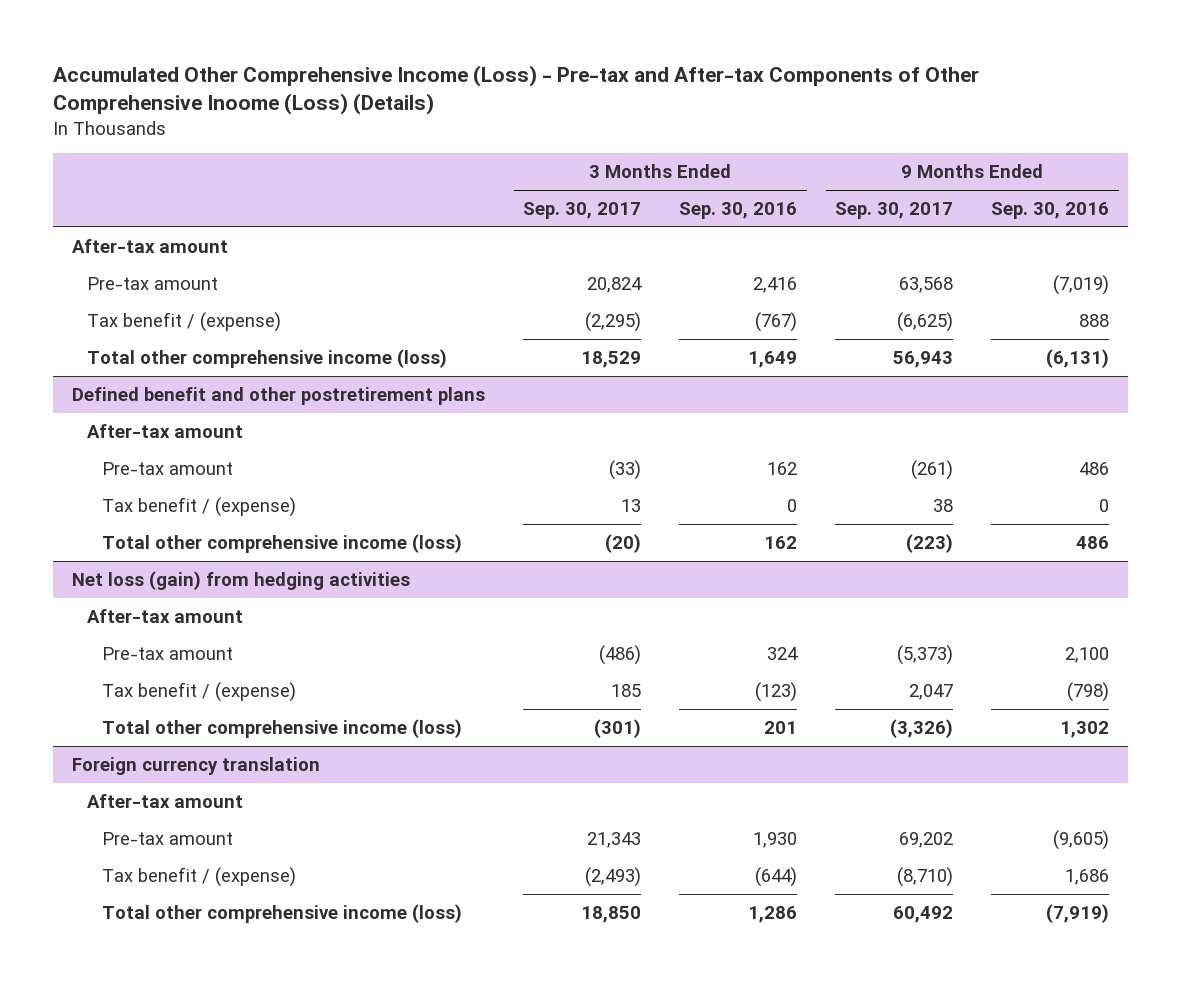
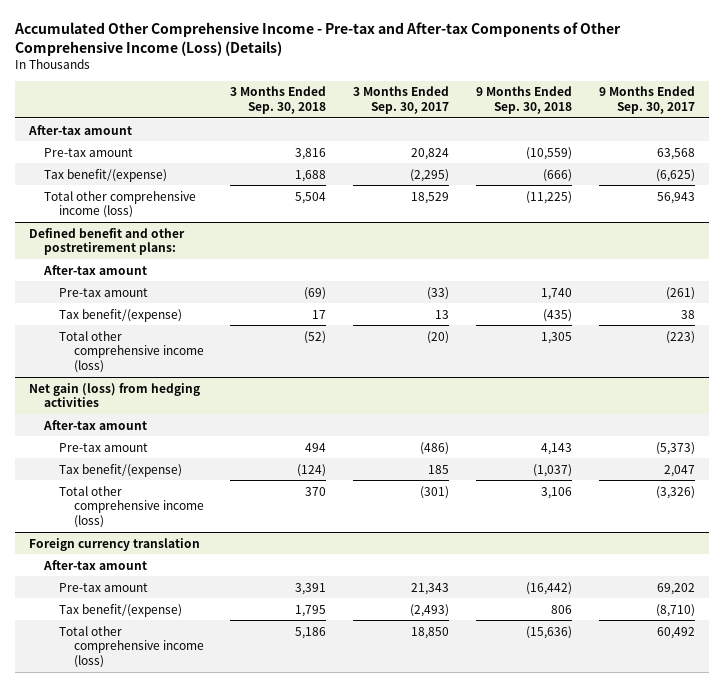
[53,64,980,116] Accumulated Other Comprehensive Income (Loss) - Pre-tax and After-tax Components of Other Comprehensive Inoome (Loss) (Details) -> [14,21,622,56] Accumulated Other Comprehensive Income - Pre-tax and After-tax Components of Other Comprehensive Income (Loss) (Details)
[679,202,798,220] Sep. 30, 2016 -> none
[991,202,1110,220] Sep. 30, 2016 -> none
none -> [230,86,327,115] 3 Months Ended Sep. 30, 2018
none -> [476,86,573,115] 9 Months Ended Sep. 30, 2018
[86,311,281,332] Tax benefit / (expense) -> [43,168,167,182] Tax benefit/(expense)
[72,386,486,405] Defined benefit and other postretirement plans -> [28,227,185,256] Defined benefit and other postretirement plans:
[101,496,296,517] Tax benefit / (expense) -> [58,308,182,322] Tax benefit/(expense)
[72,570,411,590] Net loss (gain) from hedging activities -> [28,382,200,408] Net gain (loss) from hedging activities
[101,681,296,702] Tax benefit / (expense) -> [58,463,182,477] Tax benefit/(expense)
[101,866,296,887] Tax benefit / (expense) -> [58,603,182,617] Tax benefit/(expense)

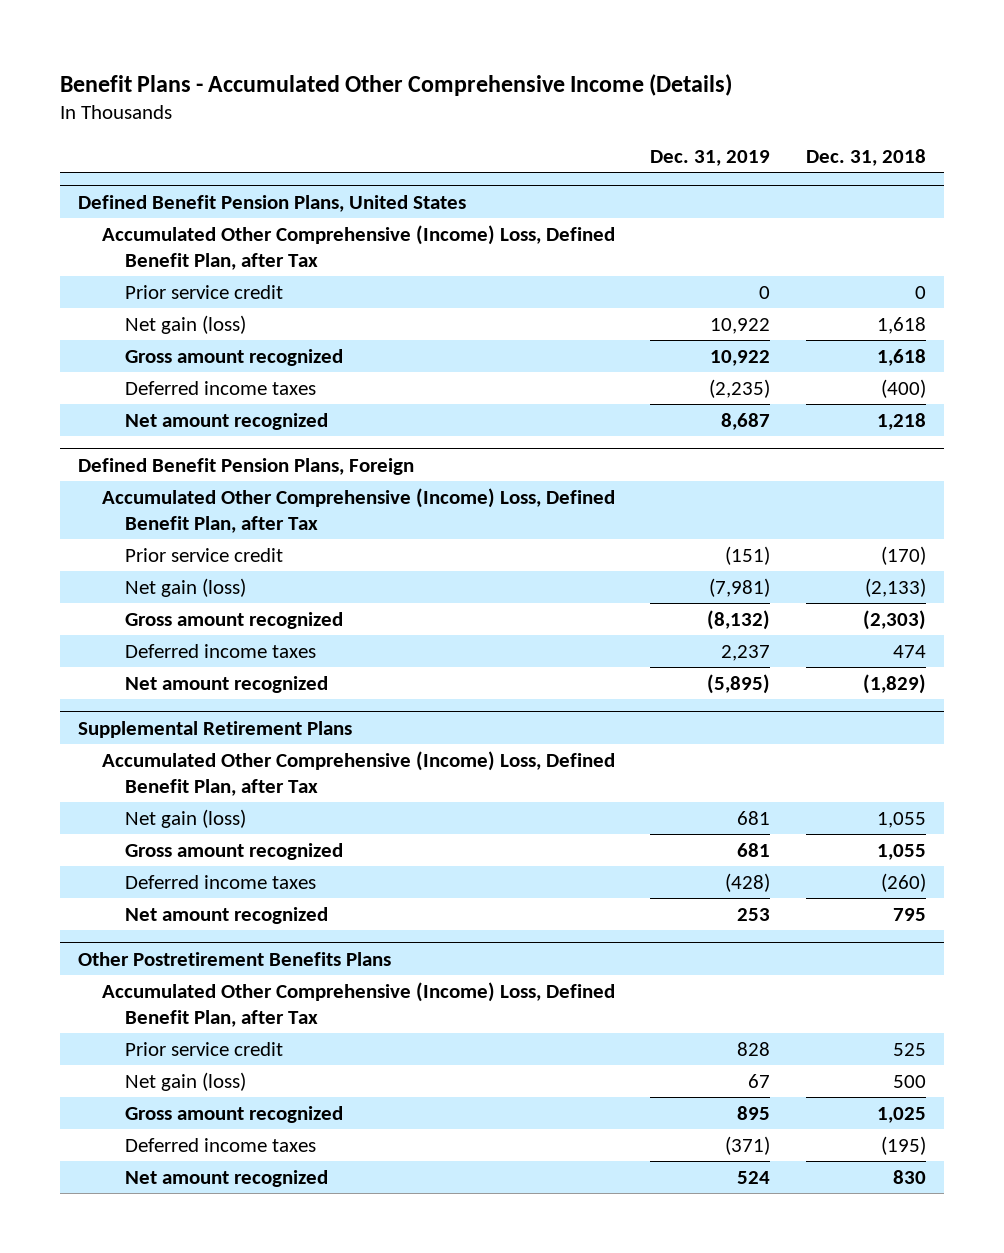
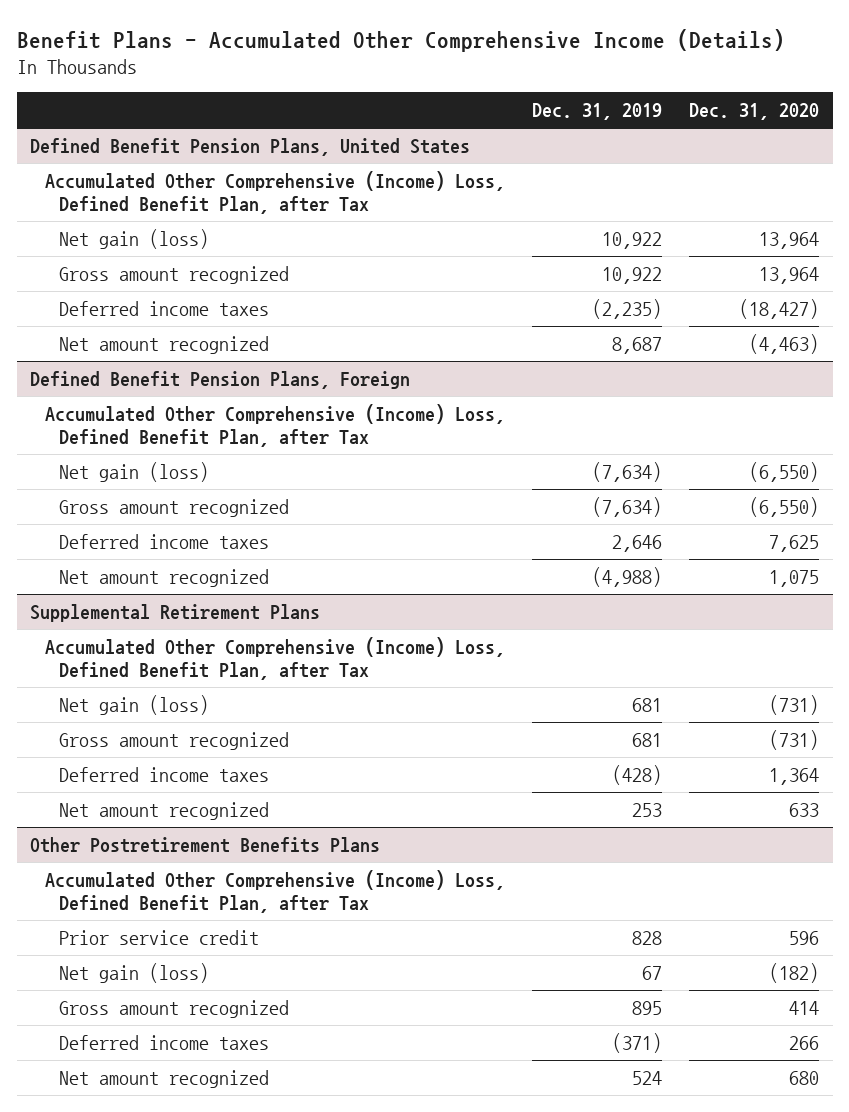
[805,148,926,166] Dec. 31, 2018 -> none
none -> [689,102,820,120] Dec. 31, 2020
[124,284,283,299] Prior service credit -> none
[124,547,283,562] Prior service credit -> none
[709,577,771,597] (7,981) -> [591,461,662,482] (7,634)
[707,609,771,630] (8,132) -> [591,496,662,517] (7,634)
[721,644,771,661] 2,237 -> [611,534,662,552] 2,646
[707,673,771,694] (5,895) -> [591,566,662,587] (4,988)

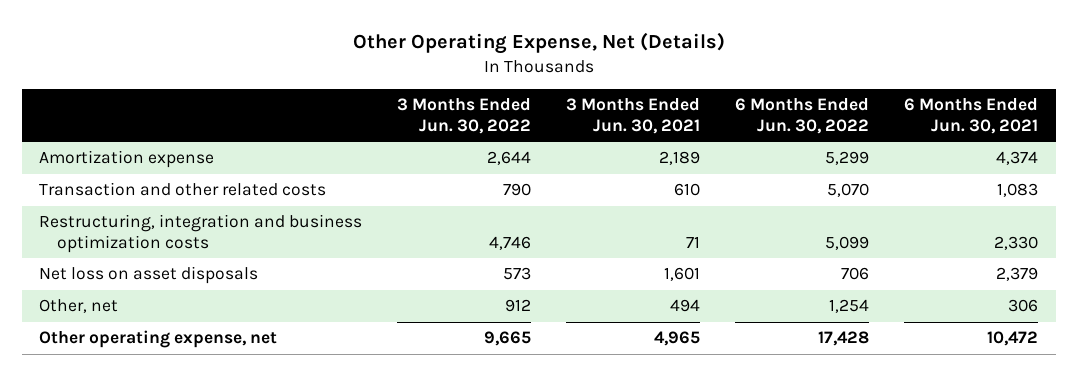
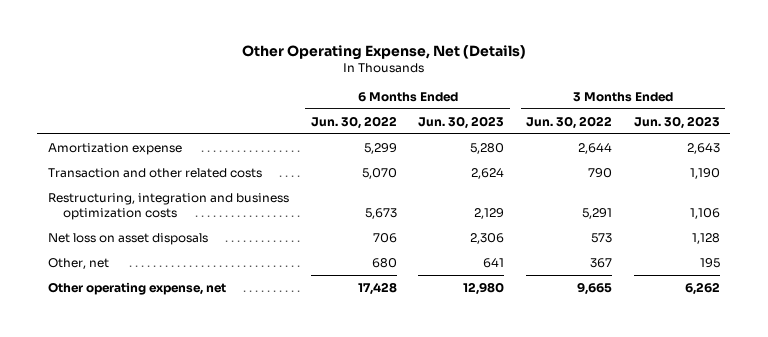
[566,98,701,134] 3 Months Ended Jun. 30, 2021 -> none
[904,98,1039,134] 6 Months Ended Jun. 30, 2021 -> none
none -> [418,115,505,129] Jun. 30, 2023
none -> [633,115,720,129] Jun. 30, 2023
[489,235,532,250] 4,746 -> [581,208,612,220] 5,291
[825,235,870,250] 5,099 -> [364,208,397,220] 5,673
[505,299,532,313] 912 -> [589,257,612,268] 367
[829,299,870,314] 1,254 -> [371,257,397,268] 680

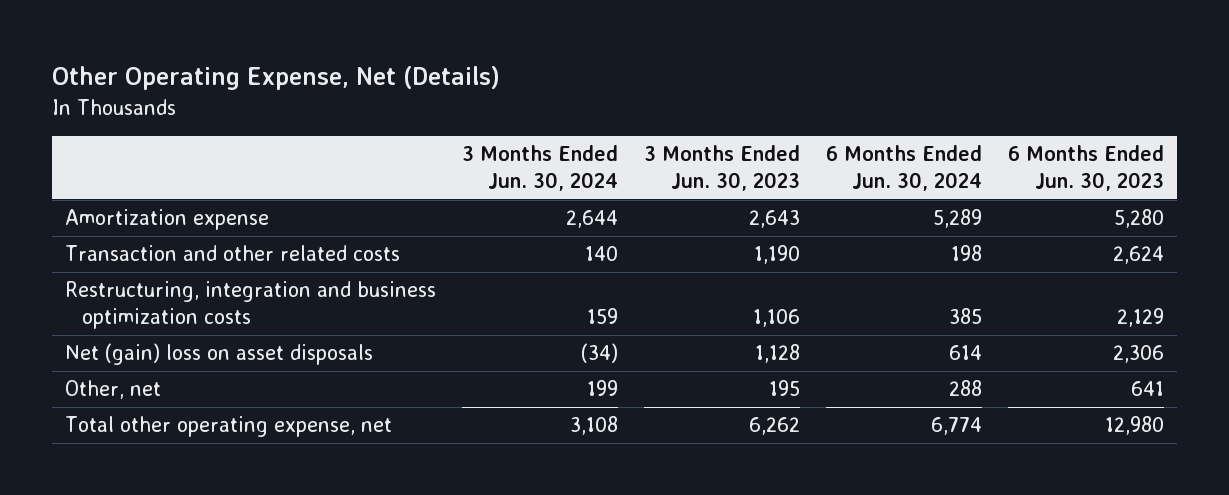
[310,115,397,129] Jun. 30, 2022 -> none
[525,115,612,129] Jun. 30, 2022 -> none
none -> [461,145,618,192] 3 Months Ended Jun. 30, 2024
none -> [825,145,982,192] 6 Months Ended Jun. 30, 2024
[48,232,209,245] Net loss on asset disposals -> [64,343,373,366] Net (gain) loss on asset disposals
[48,281,227,295] Other operating expense, net -> [64,416,392,438] Total other operating expense, net

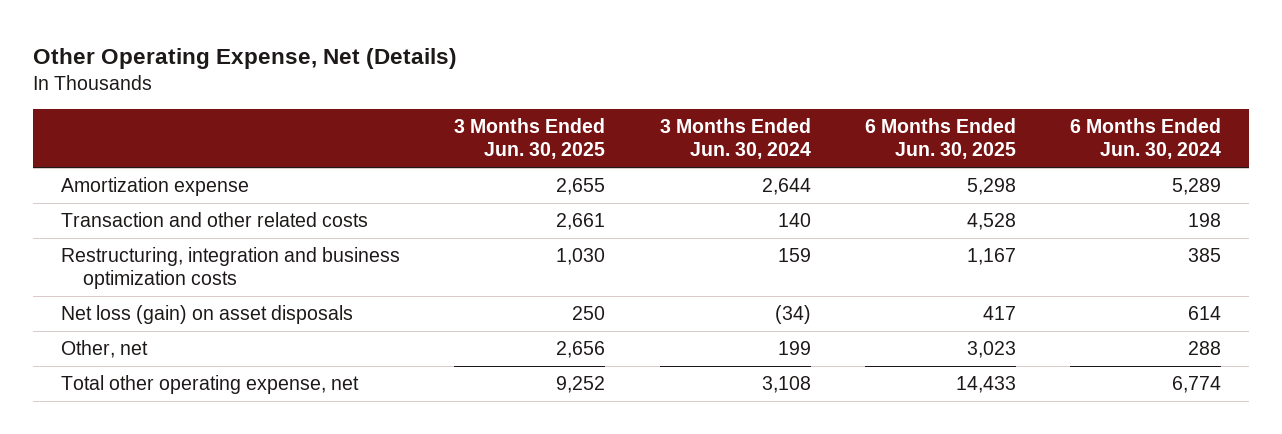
[643,145,800,192] 3 Months Ended Jun. 30, 2023 -> none
[1007,145,1164,192] 6 Months Ended Jun. 30, 2023 -> none
none -> [454,118,606,160] 3 Months Ended Jun. 30, 2025
none -> [865,118,1017,160] 6 Months Ended Jun. 30, 2025
[64,343,373,366] Net (gain) loss on asset disposals -> [60,305,353,325] Net loss (gain) on asset disposals

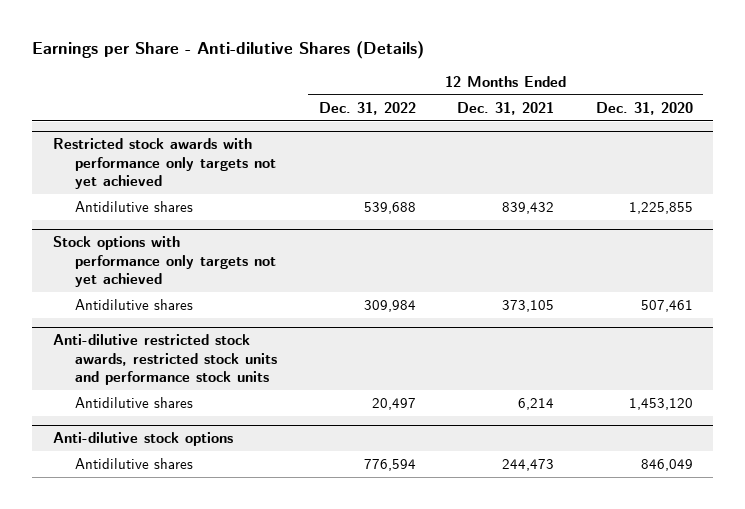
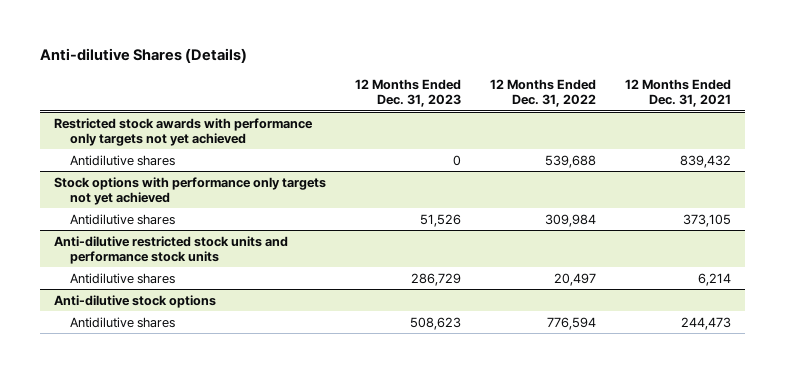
[31,41,424,60] Earnings per Share - Anti-dilutive Shares (Details) -> [39,48,247,64] Anti-dilutive Shares (Details)
[595,102,693,116] Dec. 31, 2020 -> none
none -> [355,78,462,108] 12 Months Ended Dec. 31, 2023
[52,334,278,386] Anti-dilutive restricted stock awards, restricted stock units and performance stock units -> [54,235,289,265] Anti-dilutive restricted stock units and performance stock units

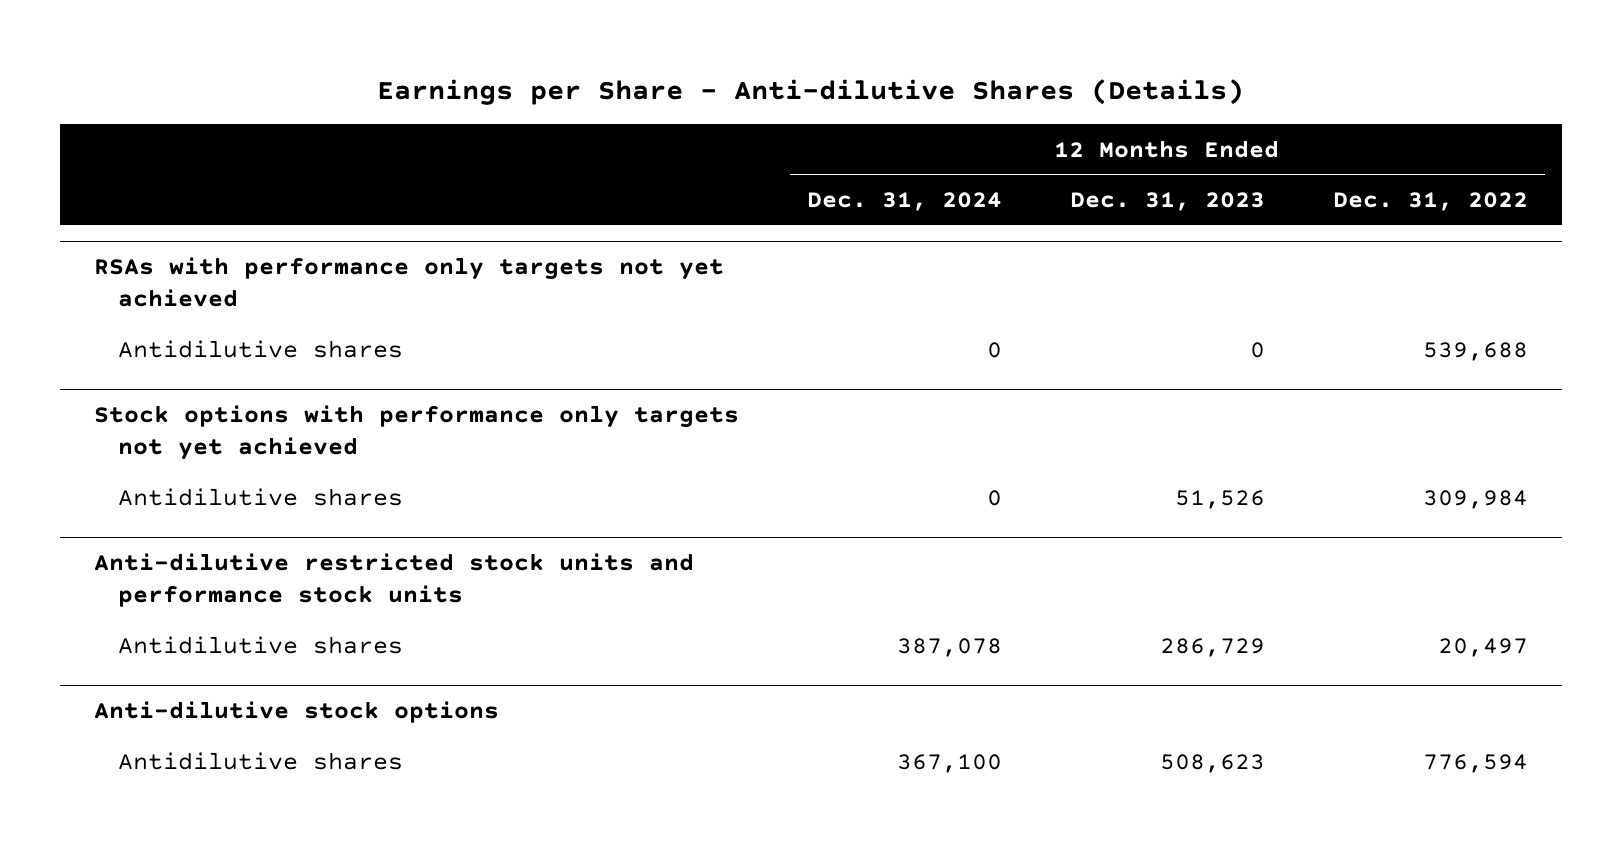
[39,48,247,64] Anti-dilutive Shares (Details) -> [376,78,1244,105] Earnings per Share - Anti-dilutive Shares (Details)
[624,78,731,108] 12 Months Ended Dec. 31, 2021 -> none
none -> [806,191,1002,211] Dec. 31, 2024
[54,117,314,147] Restricted stock awards with performance only targets not yet achieved -> [93,257,724,307] RSAs with performance only targets not yet achieved

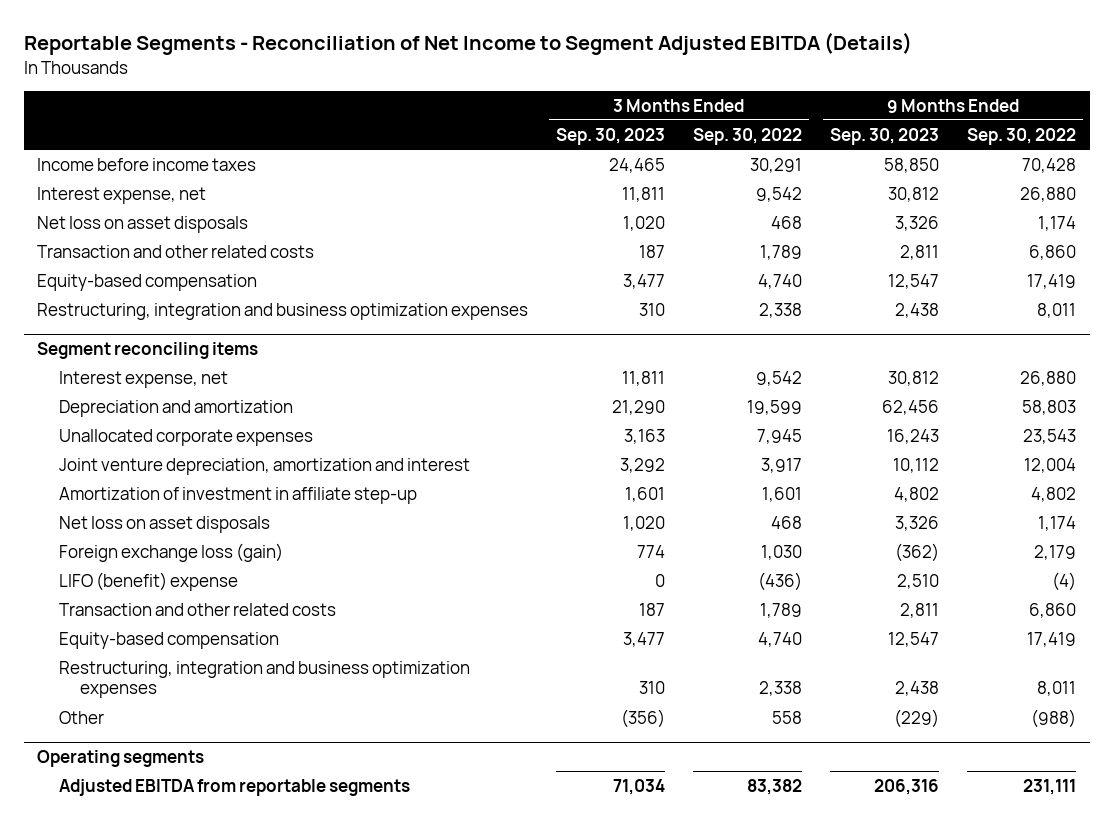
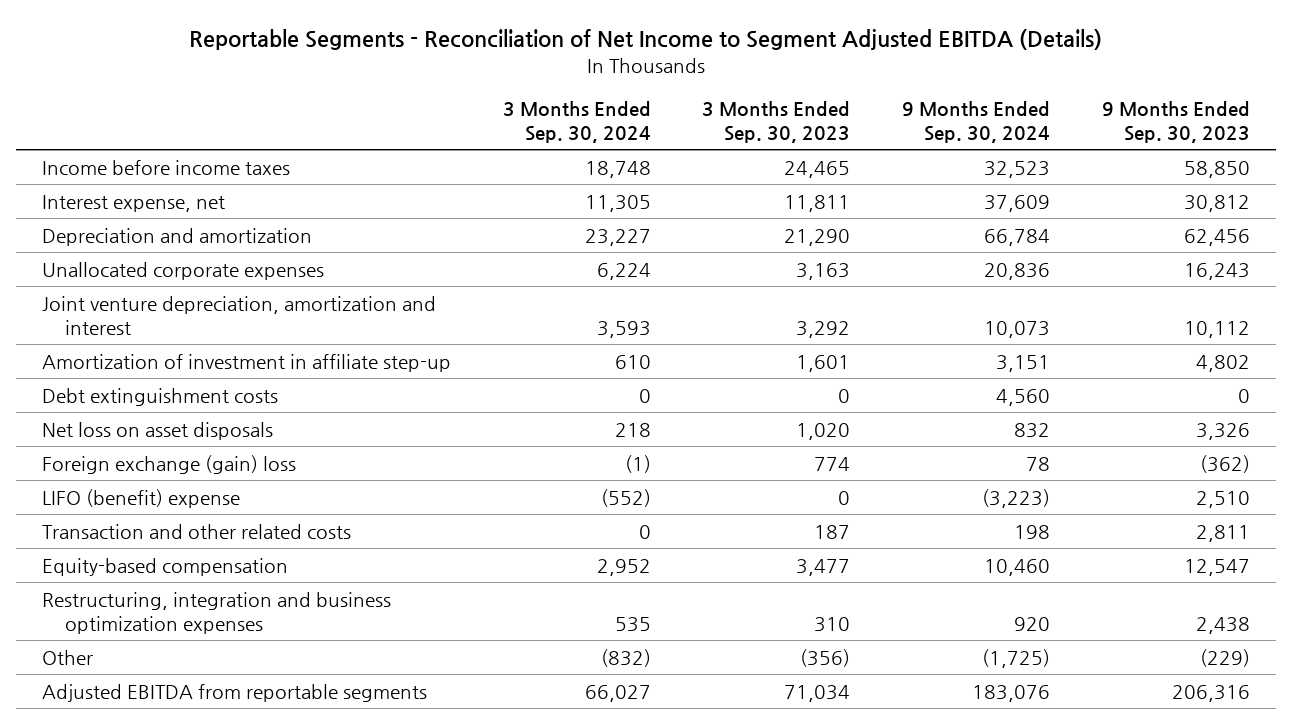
[693,127,803,145] Sep. 30, 2022 -> none
[967,127,1077,145] Sep. 30, 2022 -> none
none -> [502,101,651,143] 3 Months Ended Sep. 30, 2024
none -> [901,101,1050,143] 9 Months Ended Sep. 30, 2024
[37,215,249,233] Net loss on asset disposals -> none
[37,244,315,258] Transaction and other related costs -> none
[37,273,258,291] Equity-based compensation -> none
[37,302,529,320] Restructuring, integration and business optimization expenses -> none
[37,342,259,360] Segment reconciling items -> none
[58,370,228,388] Interest expense, net -> none
none -> [41,387,278,406] Debt extinguishment costs
[58,542,283,562] Foreign exchange loss (gain) -> [41,454,296,474] Foreign exchange (gain) loss
[37,750,205,768] Operating segments -> none

